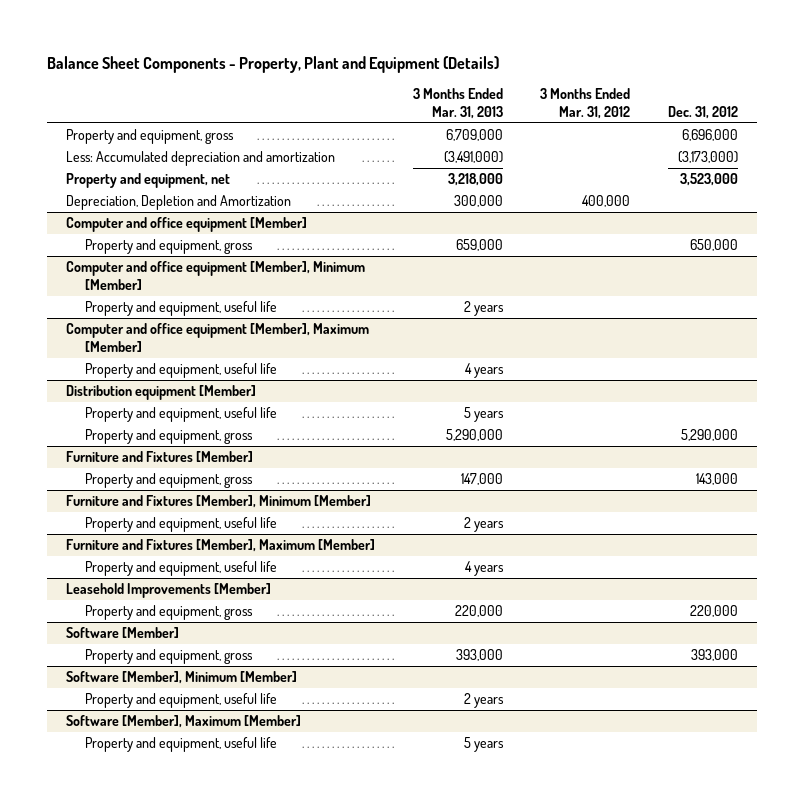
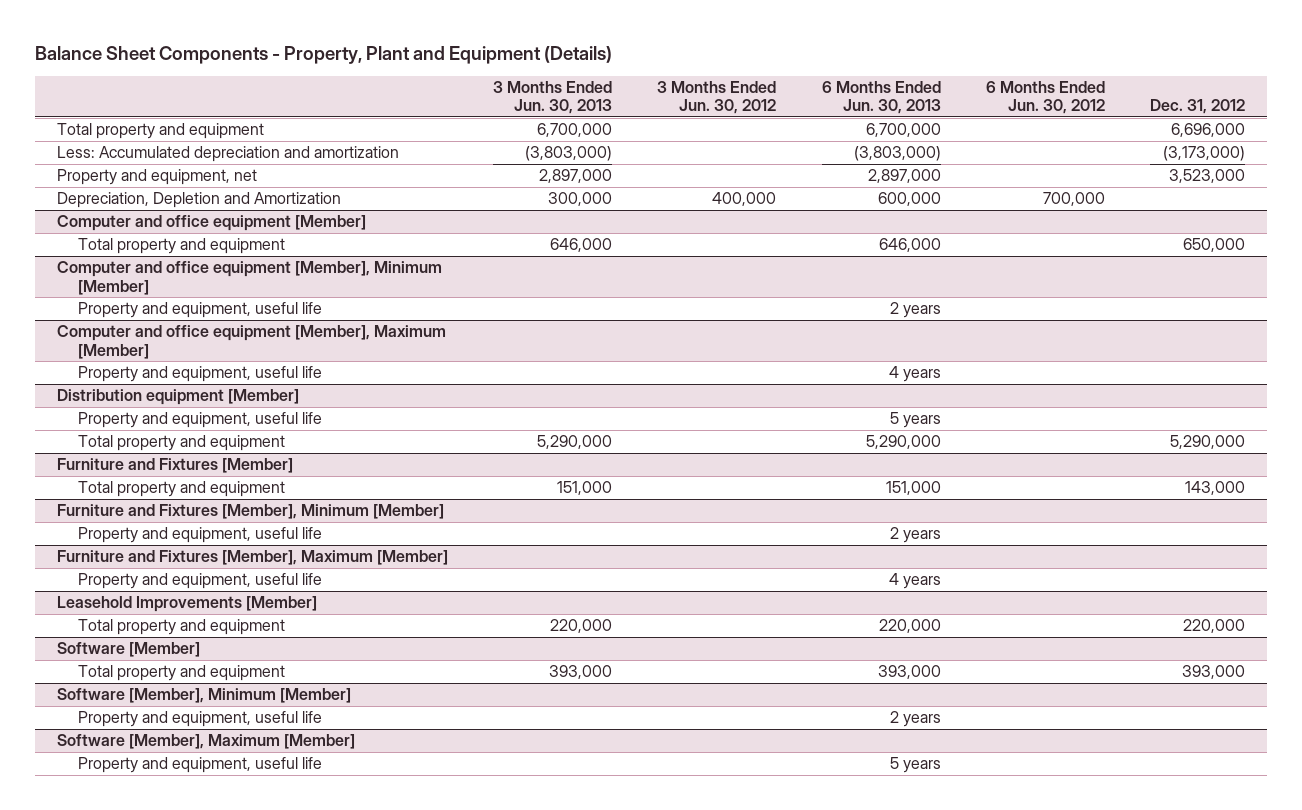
[412,87,503,119] 3 Months Ended Mar. 31, 2013 -> none
[540,87,631,119] 3 Months Ended Mar. 31, 2012 -> none
none -> [493,80,613,115] 3 Months Ended Jun. 30, 2013
none -> [657,80,777,115] 3 Months Ended Jun. 30, 2012
none -> [821,80,941,115] 6 Months Ended Jun. 30, 2013
none -> [985,80,1105,115] 6 Months Ended Jun. 30, 2012
[65,129,234,145] Property and equipment, gross -> [57,123,265,140] Total property and equipment
[84,239,253,255] Property and equipment, gross -> [78,238,286,255] Total property and equipment
[84,429,253,445] Property and equipment, gross -> [78,435,286,452] Total property and equipment
[84,473,253,489] Property and equipment, gross -> [78,481,286,498] Total property and equipment
[84,605,253,621] Property and equipment, gross -> [78,619,286,636] Total property and equipment
[84,649,253,665] Property and equipment, gross -> [78,665,286,682] Total property and equipment

